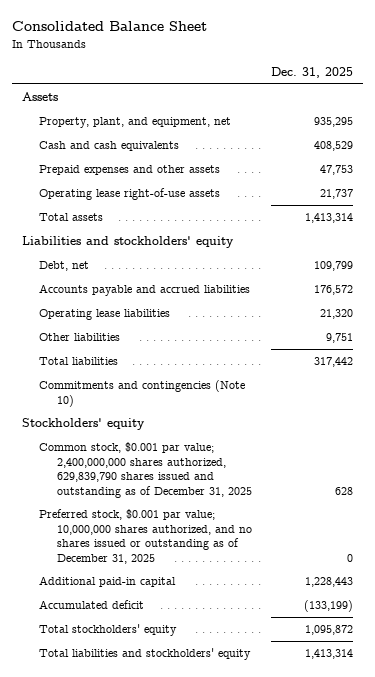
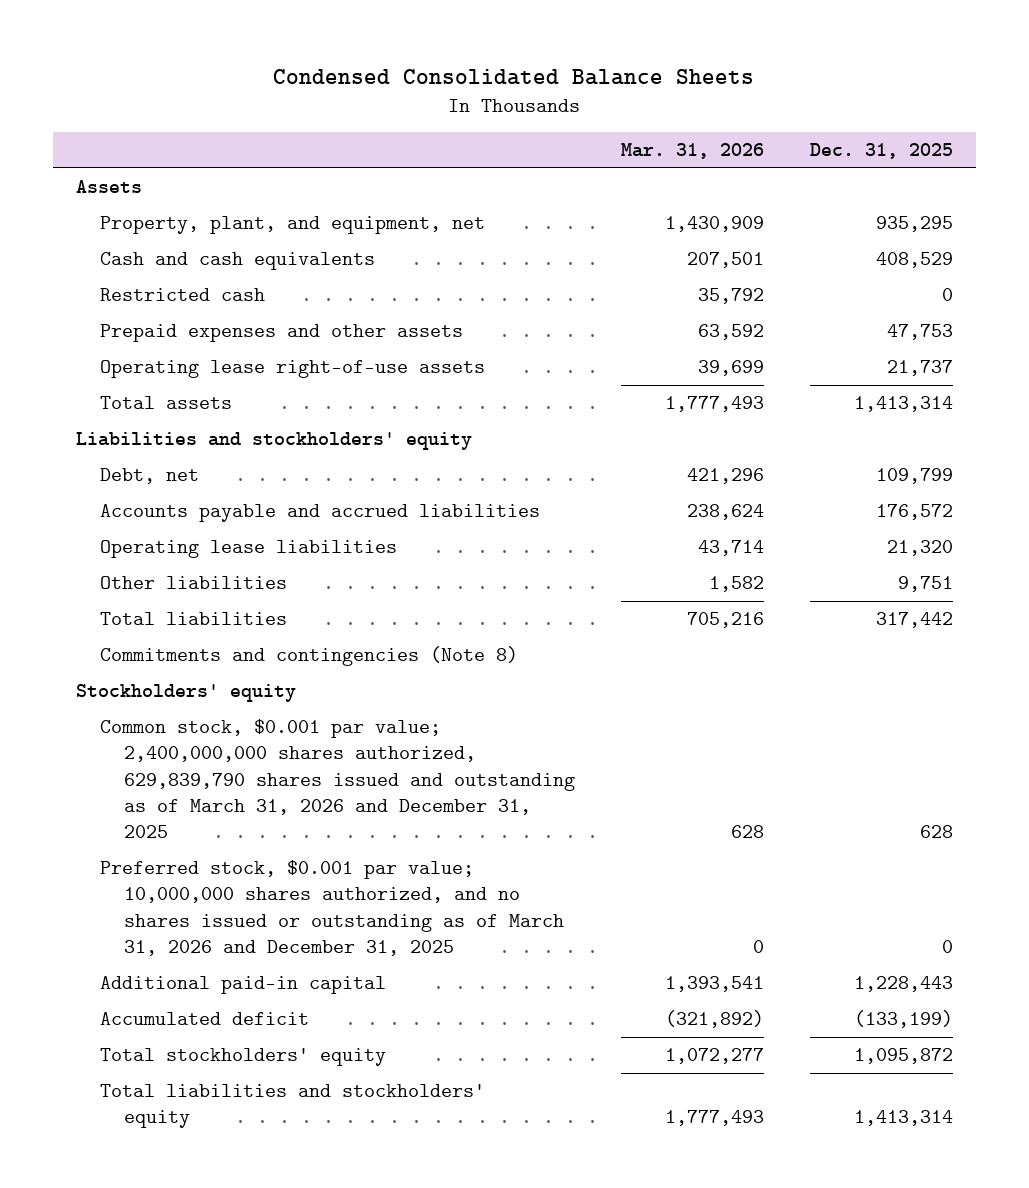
[12,21,208,32] Consolidated Balance Sheet -> [273,69,755,86] Condensed Consolidated Balance Sheets
none -> [620,143,764,160] Mar. 31, 2026
none -> [99,288,265,302] Restricted cash
[39,380,246,407] Commitments and contingencies (Note 10) -> [99,646,518,667] Commitments and contingencies (Note 8)
[39,442,252,498] Common stock, $0.001 par value; 2,400,000,000 shares authorized, 629,839,790 shares issued and outstanding as of December 31, 2025 -> [99,719,576,839] Common stock, $0.001 par value; 2,400,000,000 shares authorized, 629,839,790 shares issued and outstanding as of March 31, 2026 and December 31, 2025
[39,509,252,564] Preferred stock, $0.001 par value; 10,000,000 shares authorized, and no shares issued or outstanding as of December 31, 2025 -> [99,860,565,956] Preferred stock, $0.001 par value; 10,000,000 shares authorized, and no shares issued or outstanding as of March 31, 2026 and December 31, 2025

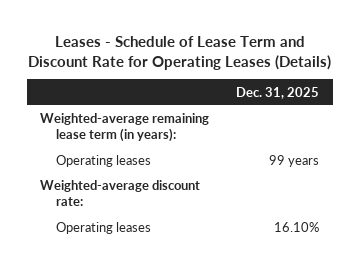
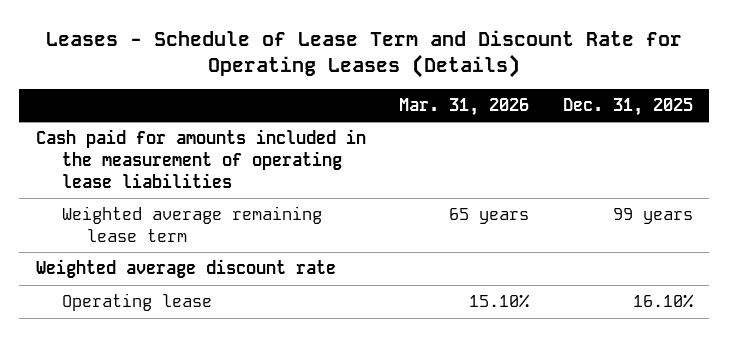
none -> [399,98,530,117] Mar. 31, 2026
[40,113,210,143] Weighted-average remaining lease term (in years): -> [35,129,366,188] Cash paid for amounts included in the measurement of operating lease liabilities
[55,155,151,168] Operating leases -> [61,206,322,242] Weighted average remaining lease term
[40,180,201,207] Weighted-average discount rate: -> [35,259,336,279] Weighted average discount rate
[55,222,151,235] Operating leases -> [61,293,212,312] Operating lease

